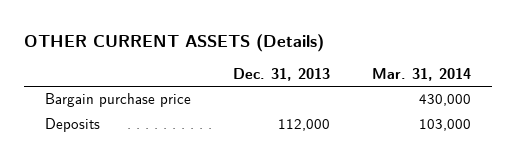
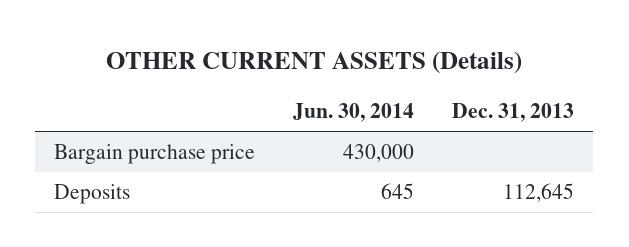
[371,68,471,82] Mar. 31, 2014 -> none
none -> [293,103,415,123] Jun. 30, 2014
[277,119,330,132] 112,000 -> [503,183,575,203] 112,645

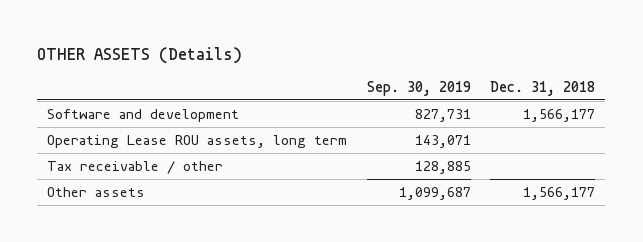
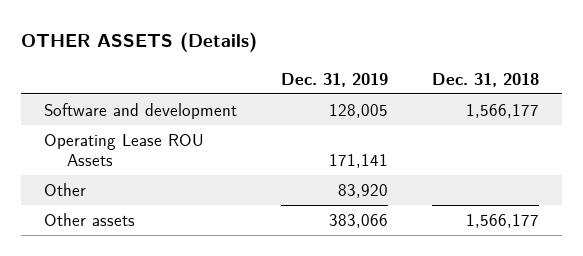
[366,81,471,97] Sep. 30, 2019 -> none
none -> [280,72,388,87] Dec. 31, 2019
[47,134,348,148] Operating Lease ROU assets, long term -> [43,133,204,167] Operating Lease ROU Assets
[47,160,224,174] Tax receivable / other -> [43,182,86,196] Other

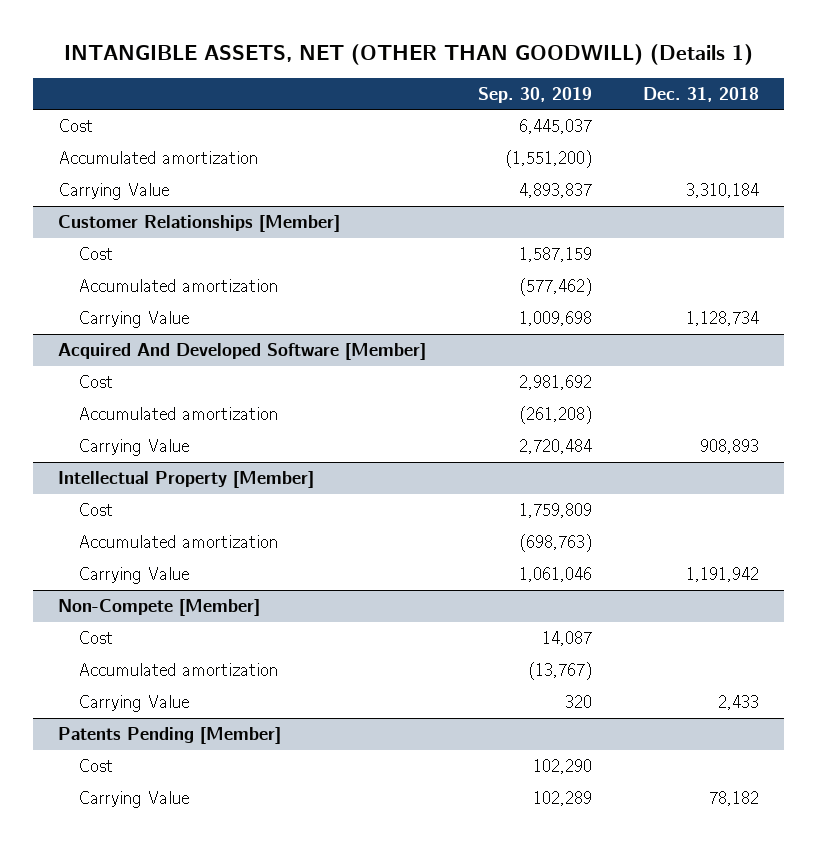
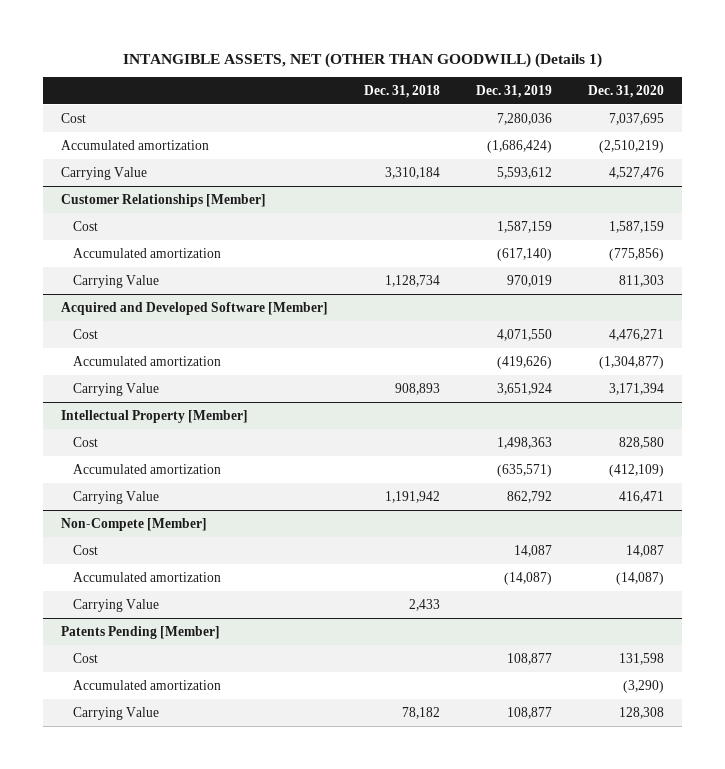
[477,86,592,103] Sep. 30, 2019 -> none
none -> [476,84,553,98] Dec. 31, 2019
none -> [588,84,665,98] Dec. 31, 2020
[58,342,427,360] Acquired And Developed Software [Member] -> [61,301,329,315] Acquired and Developed Software [Member]
none -> [72,679,221,690] Accumulated amortization

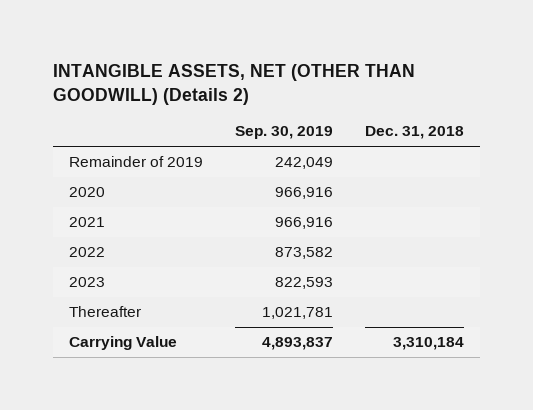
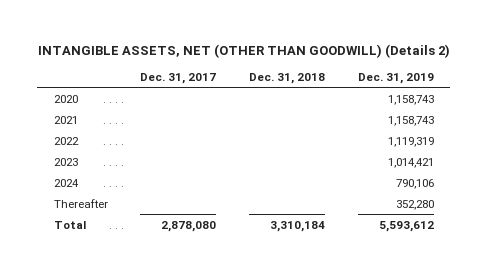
[234,126,333,140] Sep. 30, 2019 -> none
none -> [140,72,217,84] Dec. 31, 2017
none -> [357,72,434,84] Dec. 31, 2019
[69,156,204,168] Remainder of 2019 -> none
none -> [53,178,79,187] 2024
[69,336,178,351] Carrying Value -> [53,220,86,229] Total

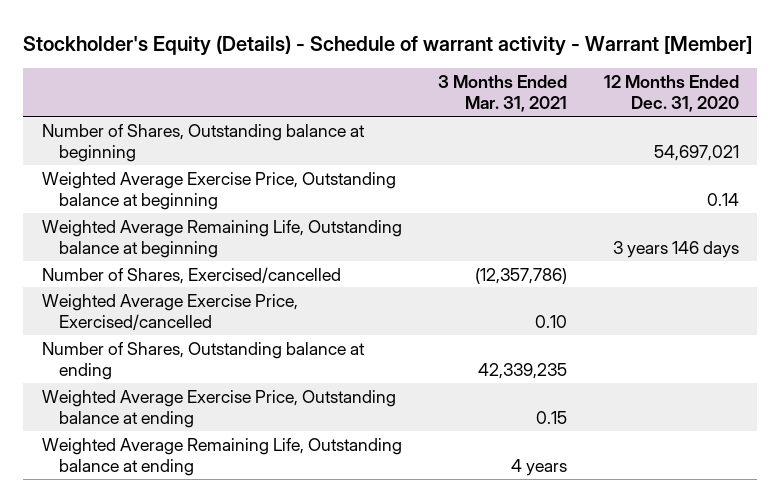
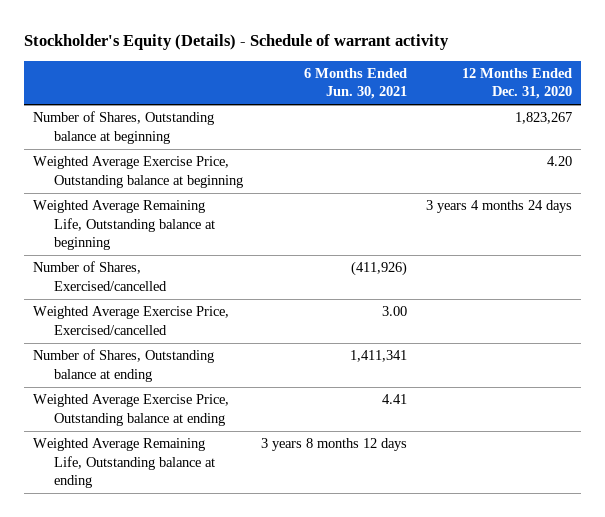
[23,34,753,56] Stockholder's Equity (Details) - Schedule of warrant activity - Warrant [Member] -> [24,34,450,51] Stockholder's Equity (Details) - Schedule of warrant activity
[438,74,568,113] 3 Months Ended Mar. 31, 2021 -> none
none -> [304,67,408,100] 6 Months Ended Jun. 30, 2021
[654,145,740,162] 54,697,021 -> [514,112,572,125] 1,823,267
[707,193,740,207] 0.14 -> [546,156,572,167] 4.20
[613,241,740,259] 3 years 146 days -> [425,200,572,214] 3 years 4 months 24 days

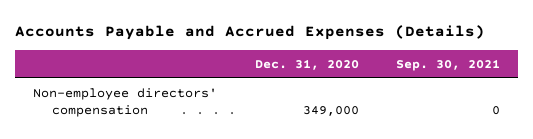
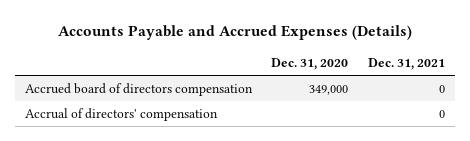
[395,58,500,71] Sep. 30, 2021 -> none
none -> [367,57,445,70] Dec. 31, 2021
[33,88,218,118] Non-employee directors' compensation -> [24,83,253,97] Accrued board of directors compensation
none -> [24,108,218,122] Accrual of directors' compensation

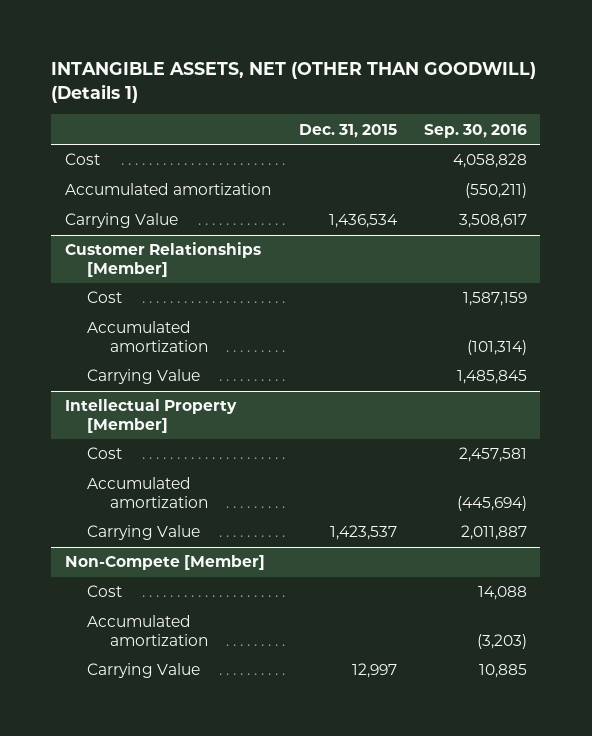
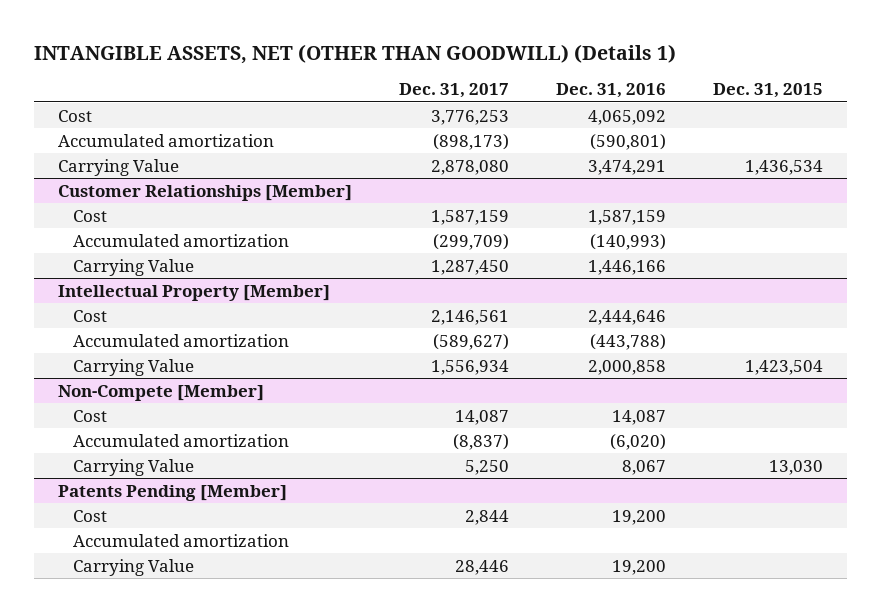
[423,123,527,138] Sep. 30, 2016 -> none
none -> [398,83,509,99] Dec. 31, 2017
none -> [556,83,667,99] Dec. 31, 2016
[329,525,397,541] 1,423,537 -> [745,359,824,375] 1,423,504
[351,663,397,679] 12,997 -> [769,459,824,475] 13,030
none -> [57,484,287,501] Patents Pending [Member]
none -> [73,509,108,522] Cost
none -> [73,533,290,547] Accumulated amortization
none -> [73,558,195,576] Carrying Value

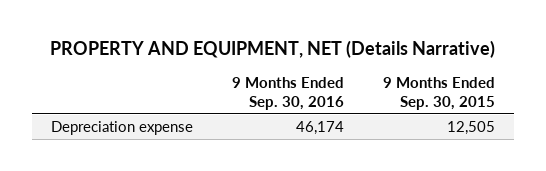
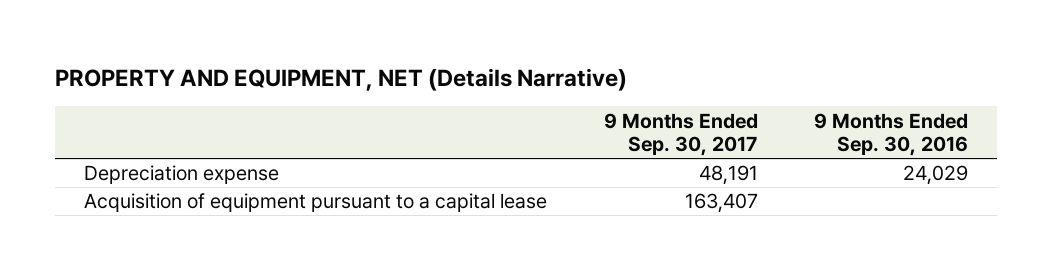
[382,76,495,111] 9 Months Ended Sep. 30, 2015 -> none
none -> [603,112,758,157] 9 Months Ended Sep. 30, 2017
[295,121,344,136] 46,174 -> [903,165,969,186] 24,029
none -> [83,193,547,213] Acquisition of equipment pursuant to a capital lease

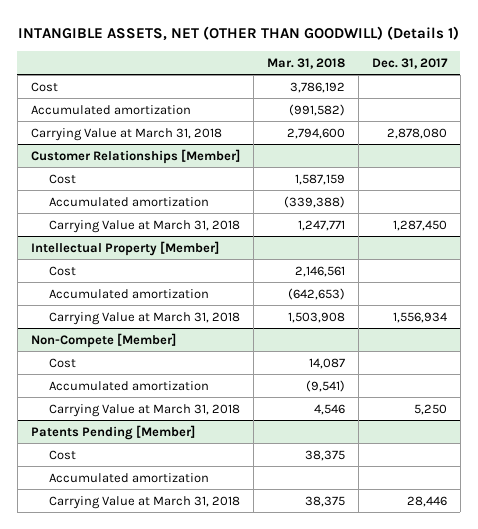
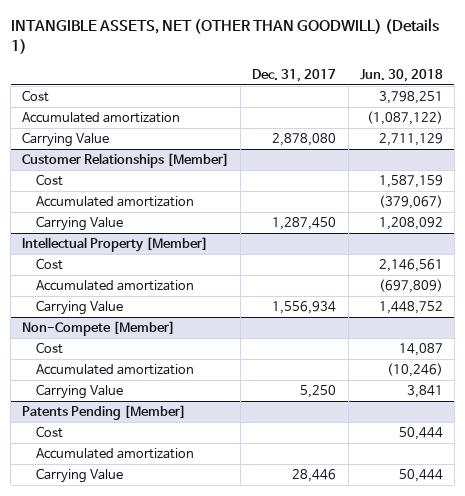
[266,57,345,69] Mar. 31, 2018 -> none
none -> [359,68,443,82] Jun. 30, 2018
[30,127,222,141] Carrying Value at March 31, 2018 -> [22,132,110,148] Carrying Value
[48,219,240,233] Carrying Value at March 31, 2018 -> [35,216,123,232] Carrying Value
[48,311,240,325] Carrying Value at March 31, 2018 -> [35,300,123,316] Carrying Value
[48,403,240,417] Carrying Value at March 31, 2018 -> [35,384,123,400] Carrying Value
[48,495,240,509] Carrying Value at March 31, 2018 -> [35,468,123,484] Carrying Value

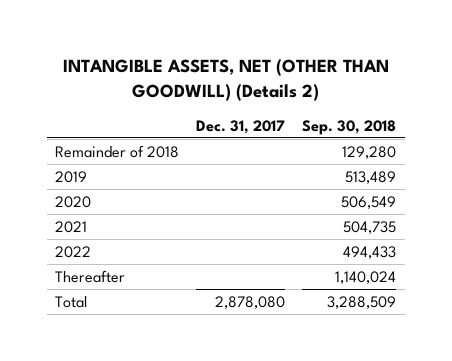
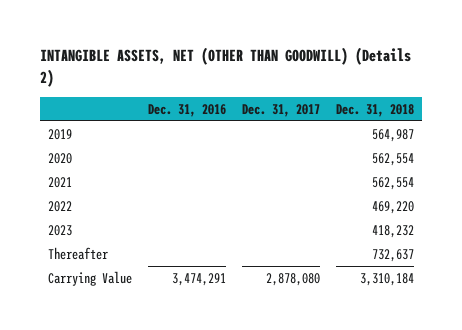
[302,119,397,135] Sep. 30, 2018 -> none
none -> [147,103,226,117] Dec. 31, 2016
none -> [336,103,415,117] Dec. 31, 2018
[55,144,180,158] Remainder of 2018 -> none
none -> [47,224,72,236] 2023
[55,295,88,308] Total -> [47,270,132,286] Carrying Value

